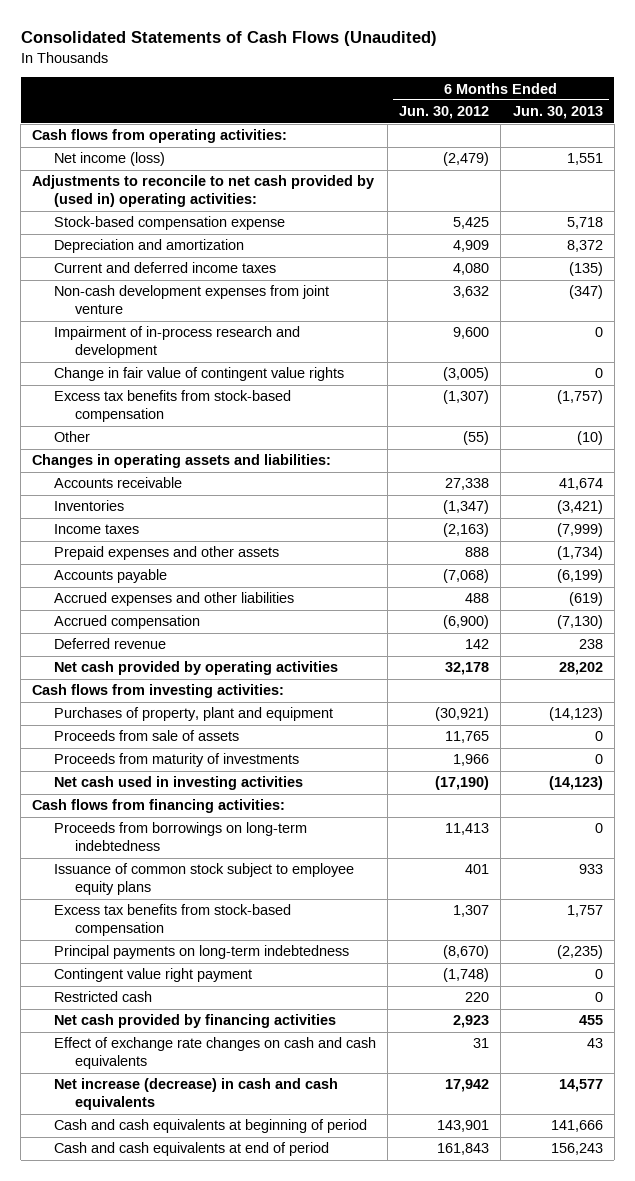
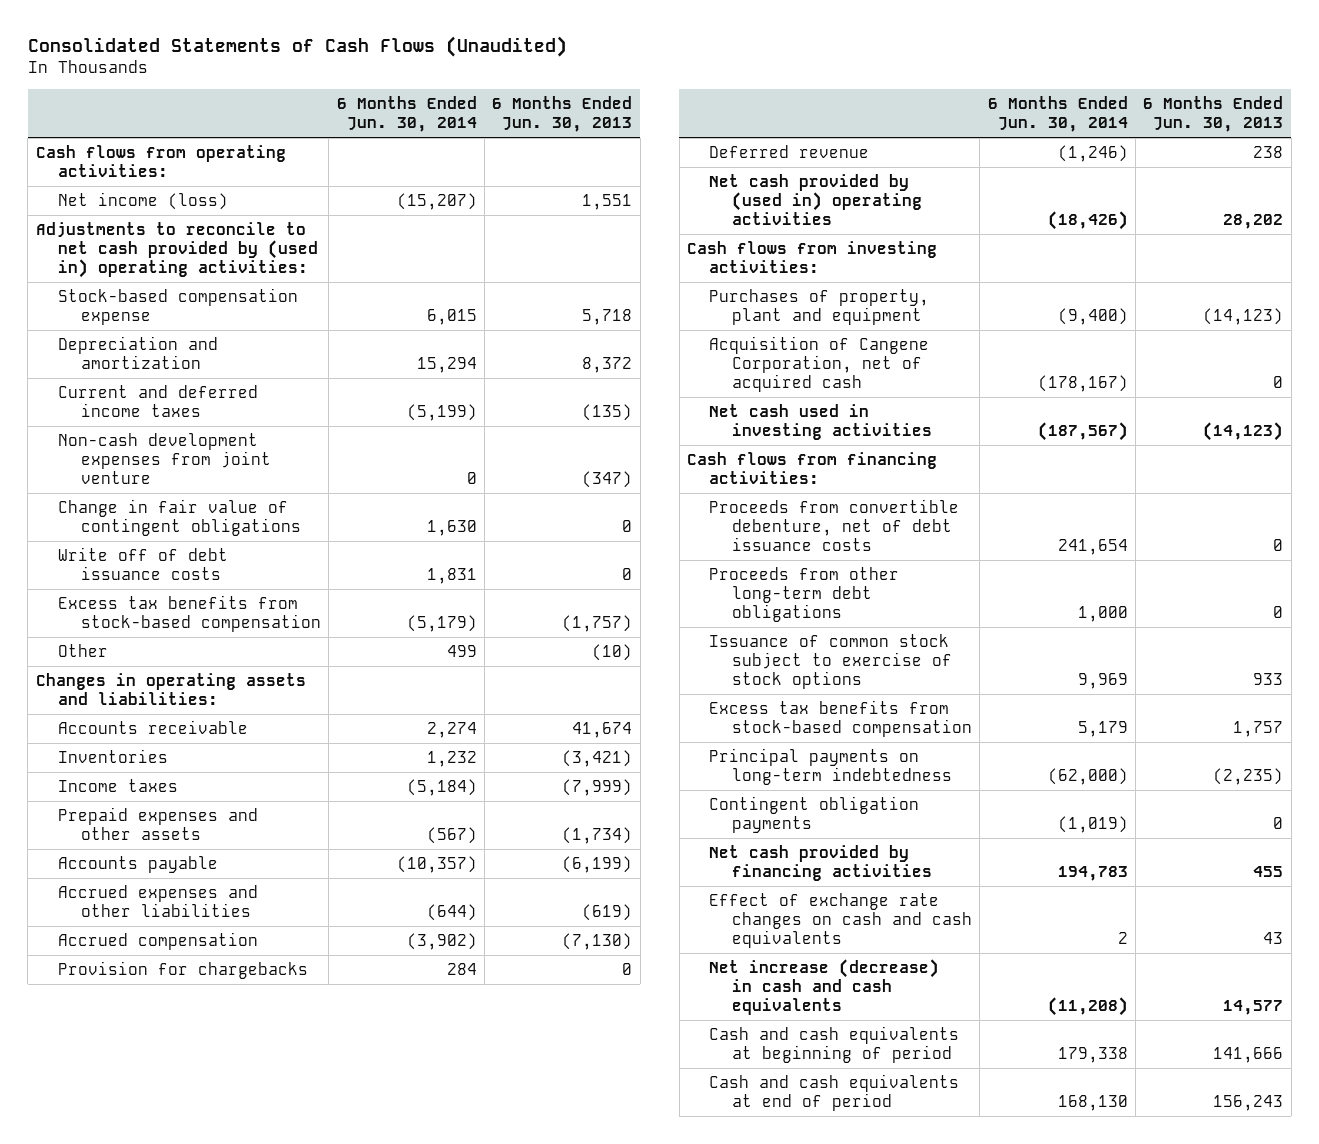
[399,106,490,120] Jun. 30, 2012 -> none
none -> [336,95,477,133] 6 Months Ended Jun. 30, 2014
[53,326,300,359] Impairment of in-process research and development -> none
[53,367,344,382] Change in fair value of contingent value rights -> [58,499,301,537] Change in fair value of contingent obligations
none -> [58,547,229,581] Write off of debt issuance costs
none -> [58,961,309,980] Provision for chargebacks
[53,661,338,676] Net cash provided by operating activities -> [709,174,923,226] Net cash provided by (used in) operating activities
[53,730,239,742] Proceeds from sale of assets -> none
[53,753,299,768] Proceeds from maturity of investments -> none
none -> [709,336,930,393] Acquisition of Cangene Corporation, net of acquired cash
[53,822,307,852] Proceeds from borrowings on long-term indebtedness -> none
none -> [709,499,960,552] Proceeds from convertible debenture, net of debt issuance costs
none -> [709,567,900,623] Proceeds from other long-term debt obligations
[53,863,354,896] Issuance of common stock subject to employee equity plans -> [709,634,953,690] Issuance of common stock subject to exercise of stock options
[53,991,152,1003] Restricted cash -> none
[53,968,252,983] Contingent value right payment -> [709,796,920,834] Contingent obligation payments

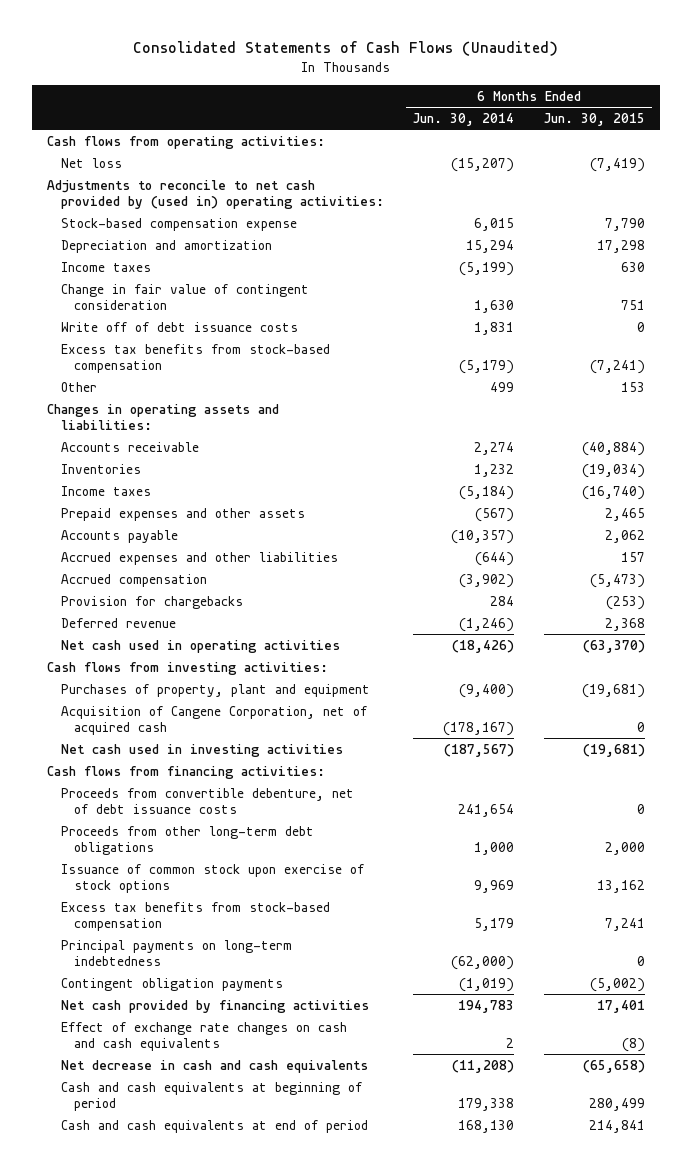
[492,95,633,133] 6 Months Ended Jun. 30, 2013 -> none
none -> [543,112,645,126] Jun. 30, 2015
[58,192,229,211] Net income (loss) -> [60,157,122,168] Net loss
[58,433,271,485] Non-cash development expenses from joint venture -> none
[58,385,259,418] Current and deferred income taxes -> [60,261,151,272] Income taxes
[58,499,301,537] Change in fair value of contingent obligations -> [60,283,309,310] Change in fair value of contingent consideration
[709,174,923,226] Net cash provided by (used in) operating activities -> [60,639,340,653] Net cash used in operating activities
[709,634,953,690] Issuance of common stock subject to exercise of stock options -> [60,863,364,893] Issuance of common stock upon exercise of stock options
[709,959,940,1016] Net increase (decrease) in cash and cash equivalents -> [60,1059,368,1073] Net decrease in cash and cash equivalents

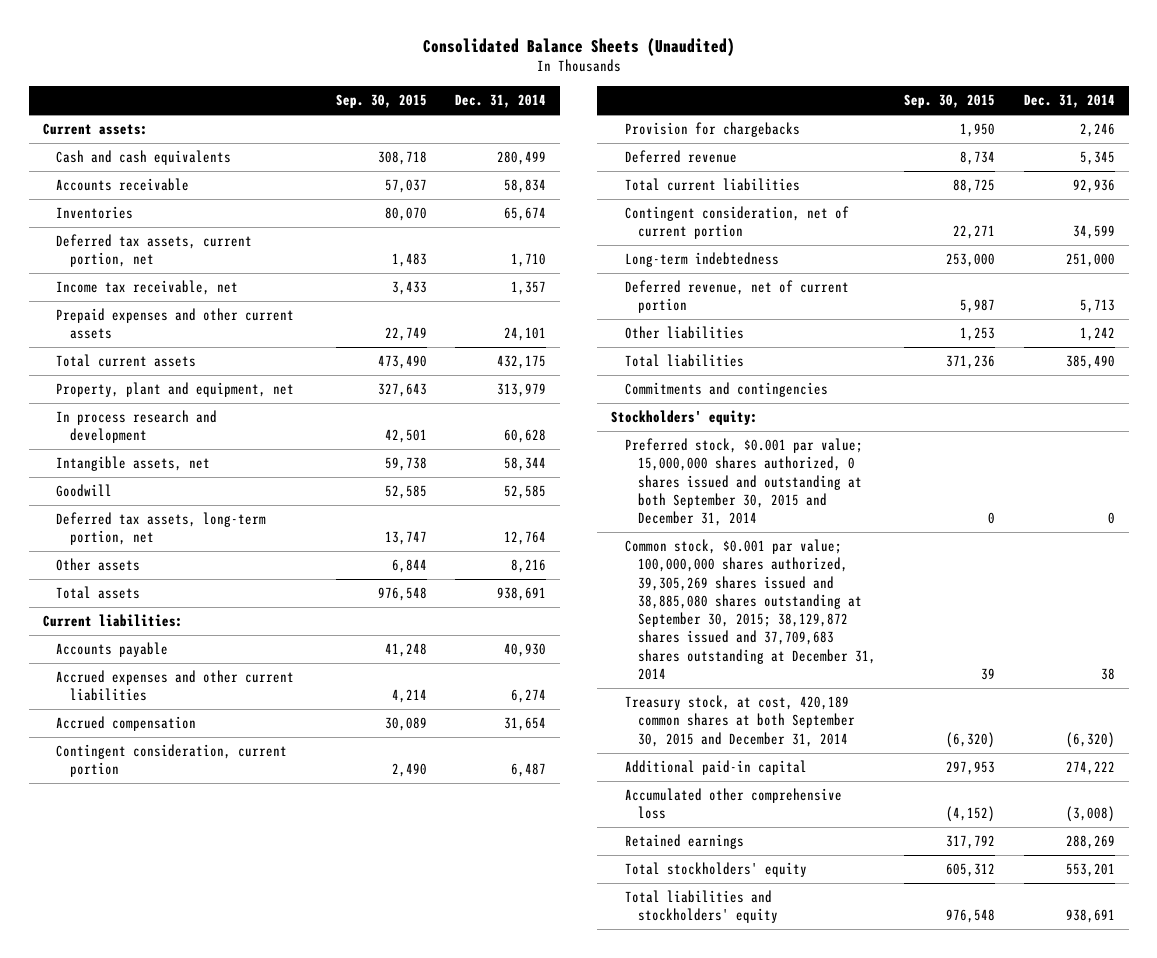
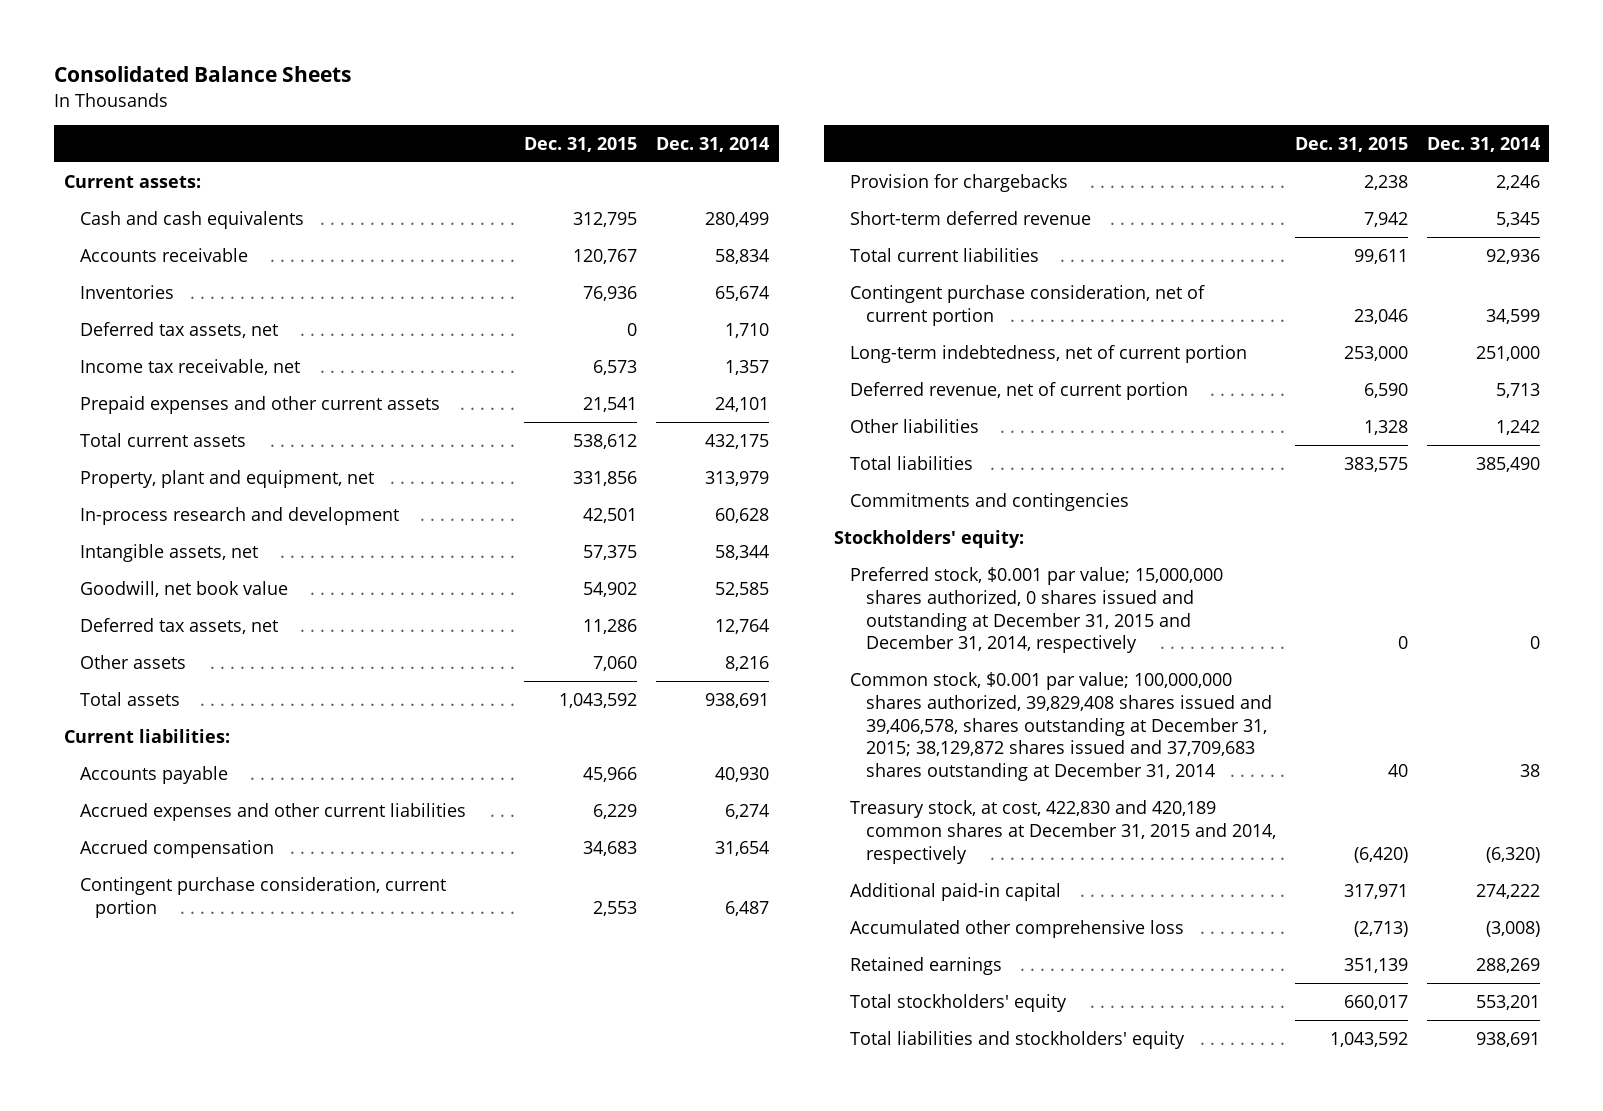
[422,37,735,56] Consolidated Balance Sheets (Unaudited) -> [54,66,352,83] Consolidated Balance Sheets
[336,94,428,109] Sep. 30, 2015 -> none
none -> [524,136,638,152] Dec. 31, 2015
[56,234,253,268] Deferred tax assets, current portion, net -> [79,321,278,338] Deferred tax assets, net
[56,410,218,444] In process research and development -> [79,506,399,525] In-process research and development
[56,484,113,498] Goodwill -> [79,580,288,597] Goodwill, net book value
[56,512,267,546] Deferred tax assets, long-term portion, net -> [79,617,278,634] Deferred tax assets, net
[56,744,288,778] Contingent consideration, current portion -> [79,876,446,918] Contingent purchase consideration, current portion
[624,150,737,164] Deferred revenue -> [849,210,1091,225] Short-term deferred revenue
[624,206,849,240] Contingent consideration, net of current portion -> [849,284,1205,326] Contingent purchase consideration, net of current portion
[624,252,779,268] Long-term indebtedness -> [849,344,1247,363] Long-term indebtedness, net of current portion
[624,438,863,527] Preferred stock, $0.001 par value; 15,000,000 shares authorized, 0 shares issued and outstanding at both September 30, 2015 and December 31, 2014 -> [849,566,1223,654] Preferred stock, $0.001 par value; 15,000,000 shares authorized, 0 shares issued and outstanding at December 31, 2015 and December 31, 2014, respectively
[624,539,877,680] Common stock, $0.001 par value; 100,000,000 shares authorized, 39,305,269 shares issued and 38,885,080 shares outstanding at September 30, 2015; 38,129,872 shares issued and 37,709,683 shares outstanding at December 31, 2014 -> [849,671,1272,782] Common stock, $0.001 par value; 100,000,000 shares authorized, 39,829,408 shares issued and 39,406,578, shares outstanding at December 31, 2015; 38,129,872 shares issued and 37,709,683 shares outstanding at December 31, 2014
[624,695,856,747] Treasury stock, at cost, 420,189 common shares at both September 30, 2015 and December 31, 2014 -> [849,799,1276,864] Treasury stock, at cost, 422,830 and 420,189 common shares at December 31, 2015 and 2014, respectively

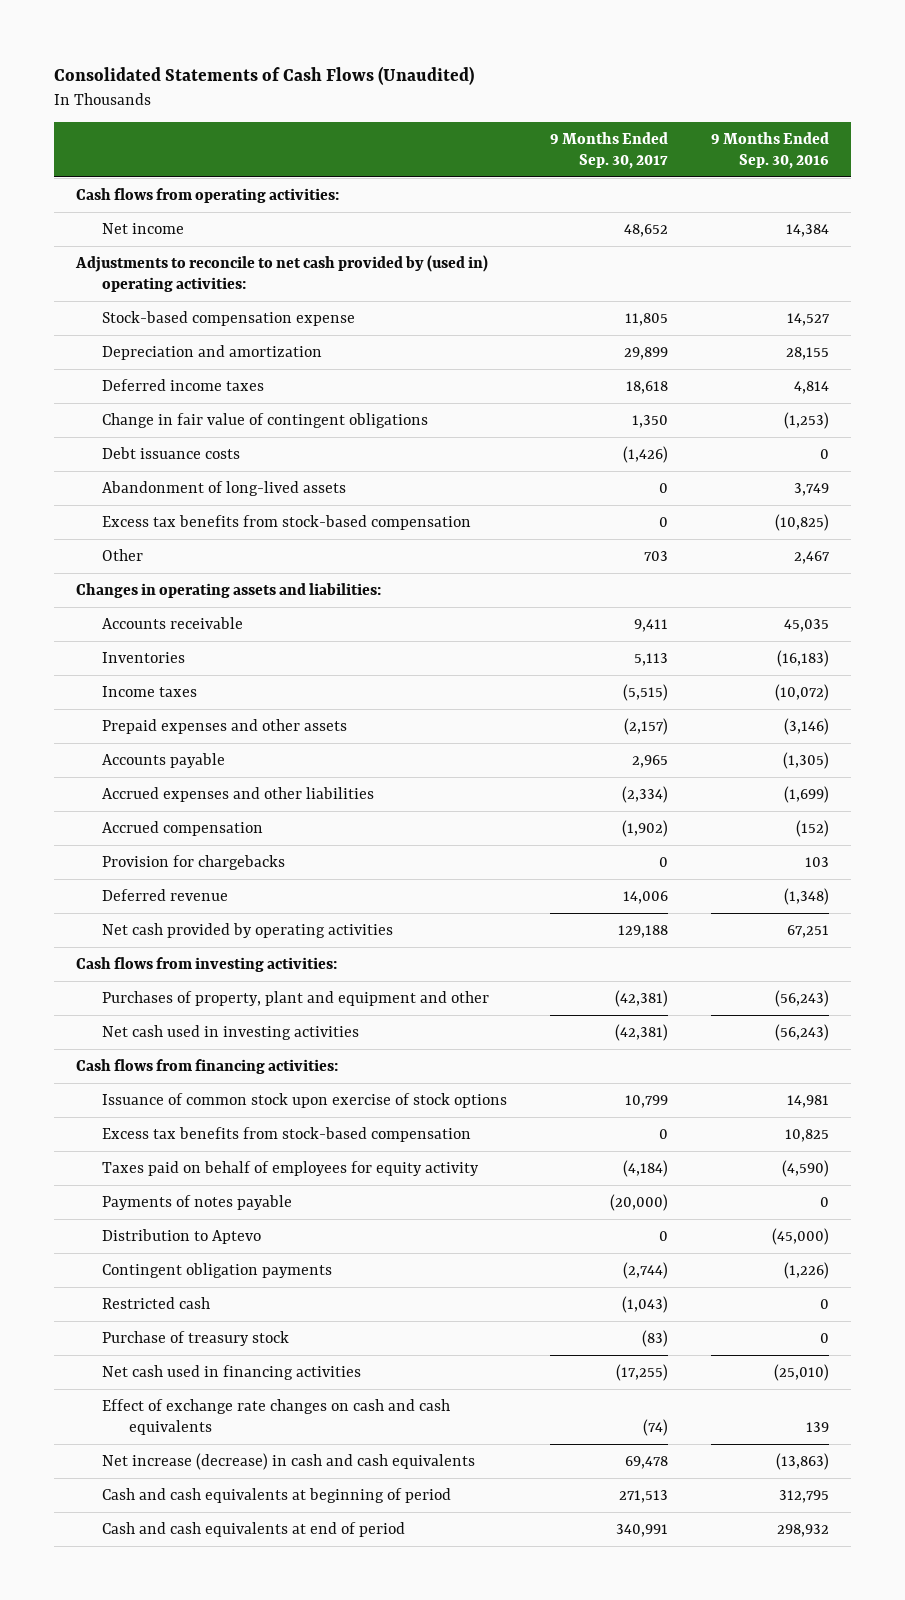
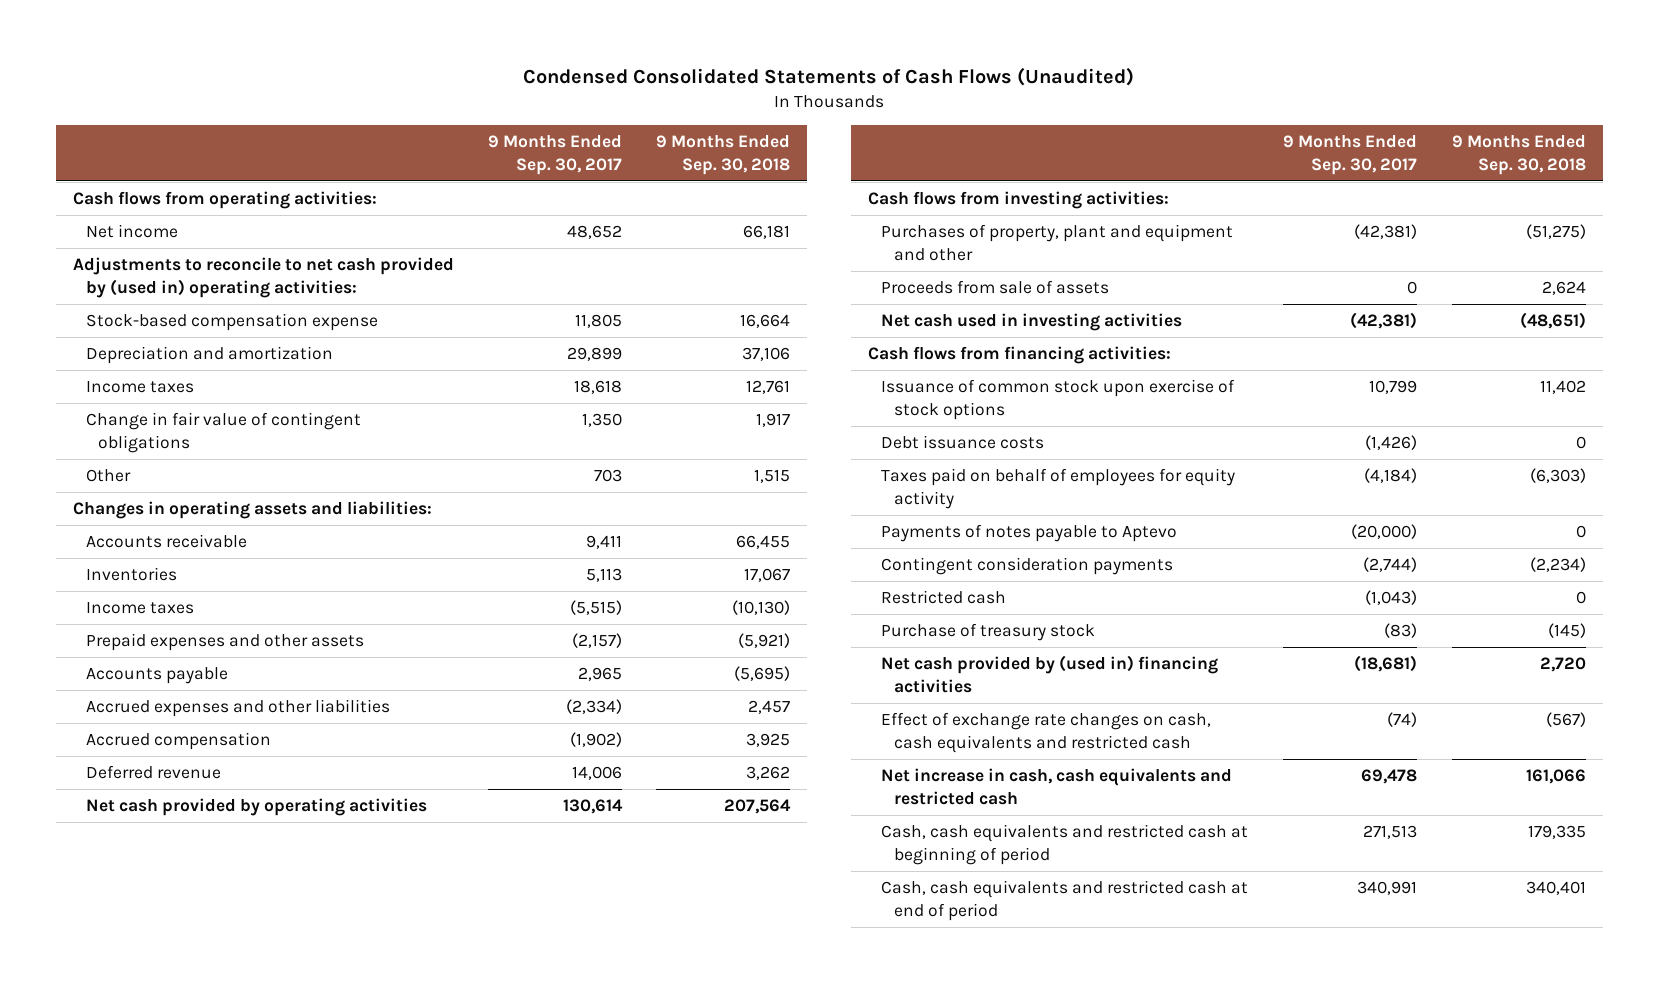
[54,66,475,86] Consolidated Statements of Cash Flows (Unaudited) -> [523,67,1135,87] Condensed Consolidated Statements of Cash Flows (Unaudited)
[711,131,830,169] 9 Months Ended Sep. 30, 2016 -> none
none -> [656,134,791,175] 9 Months Ended Sep. 30, 2018
[102,378,265,391] Deferred income taxes -> [85,381,194,394] Income taxes
[102,480,347,496] Abandonment of long-lived assets -> none
[102,514,472,530] Excess tax benefits from stock-based compensation -> none
[102,854,286,870] Provision for chargebacks -> none
[618,924,669,938] 129,188 -> [563,799,624,815] 130,614
none -> [880,280,1109,295] Proceeds from sale of assets
[102,1126,472,1142] Excess tax benefits from stock-based compensation -> none
[102,446,241,459] Debt issuance costs -> [880,435,1044,450] Debt issuance costs
[102,1228,262,1244] Distribution to Aptevo -> none
[102,1194,293,1210] Payments of notes payable -> [880,524,1177,543] Payments of notes payable to Aptevo
[102,1262,333,1278] Contingent obligation payments -> [880,557,1173,576] Contingent consideration payments
[102,1364,362,1380] Net cash used in financing activities -> [880,655,1218,693] Net cash provided by (used in) financing activities
[616,1363,669,1381] (17,255) -> [1354,655,1418,673] (18,681)
[102,1398,451,1435] Effect of exchange rate changes on cash and cash equivalents -> [880,712,1211,753] Effect of exchange rate changes on cash, cash equivalents and restricted cash
[102,1452,476,1470] Net increase (decrease) in cash and cash equivalents -> [880,768,1232,805] Net increase in cash, cash equivalents and restricted cash
[102,1487,452,1503] Cash and cash equivalents at beginning of period -> [880,824,1248,865] Cash, cash equivalents and restricted cash at beginning of period
[102,1521,406,1537] Cash and cash equivalents at end of period -> [880,880,1248,921] Cash, cash equivalents and restricted cash at end of period

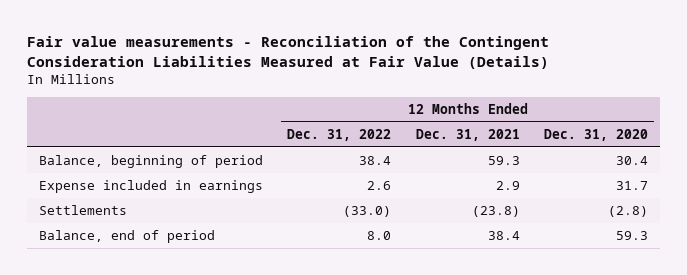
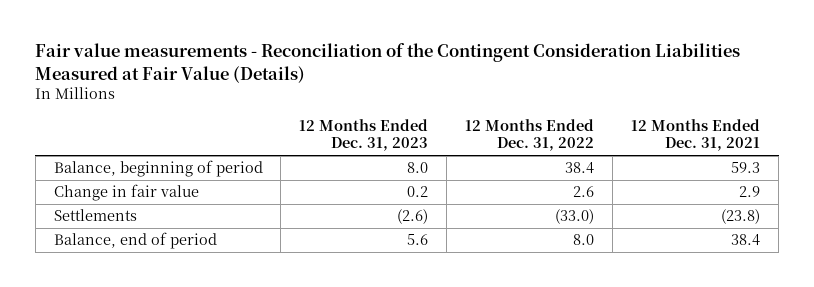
[544,128,649,141] Dec. 31, 2020 -> none
none -> [299,118,429,152] 12 Months Ended Dec. 31, 2023
[39,180,264,194] Expense included in earnings -> [53,184,199,202] Change in fair value

